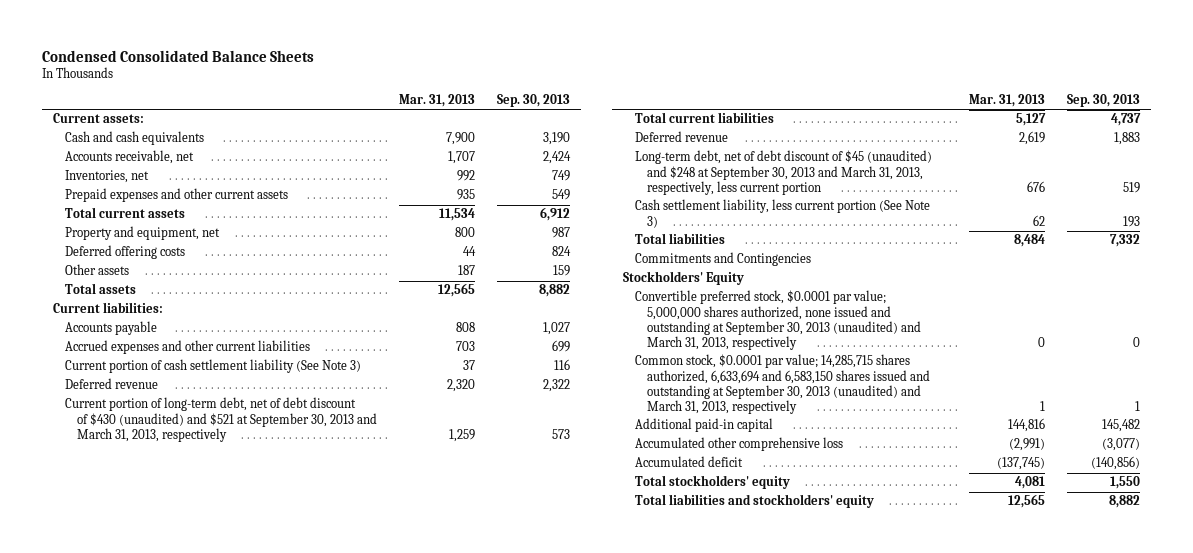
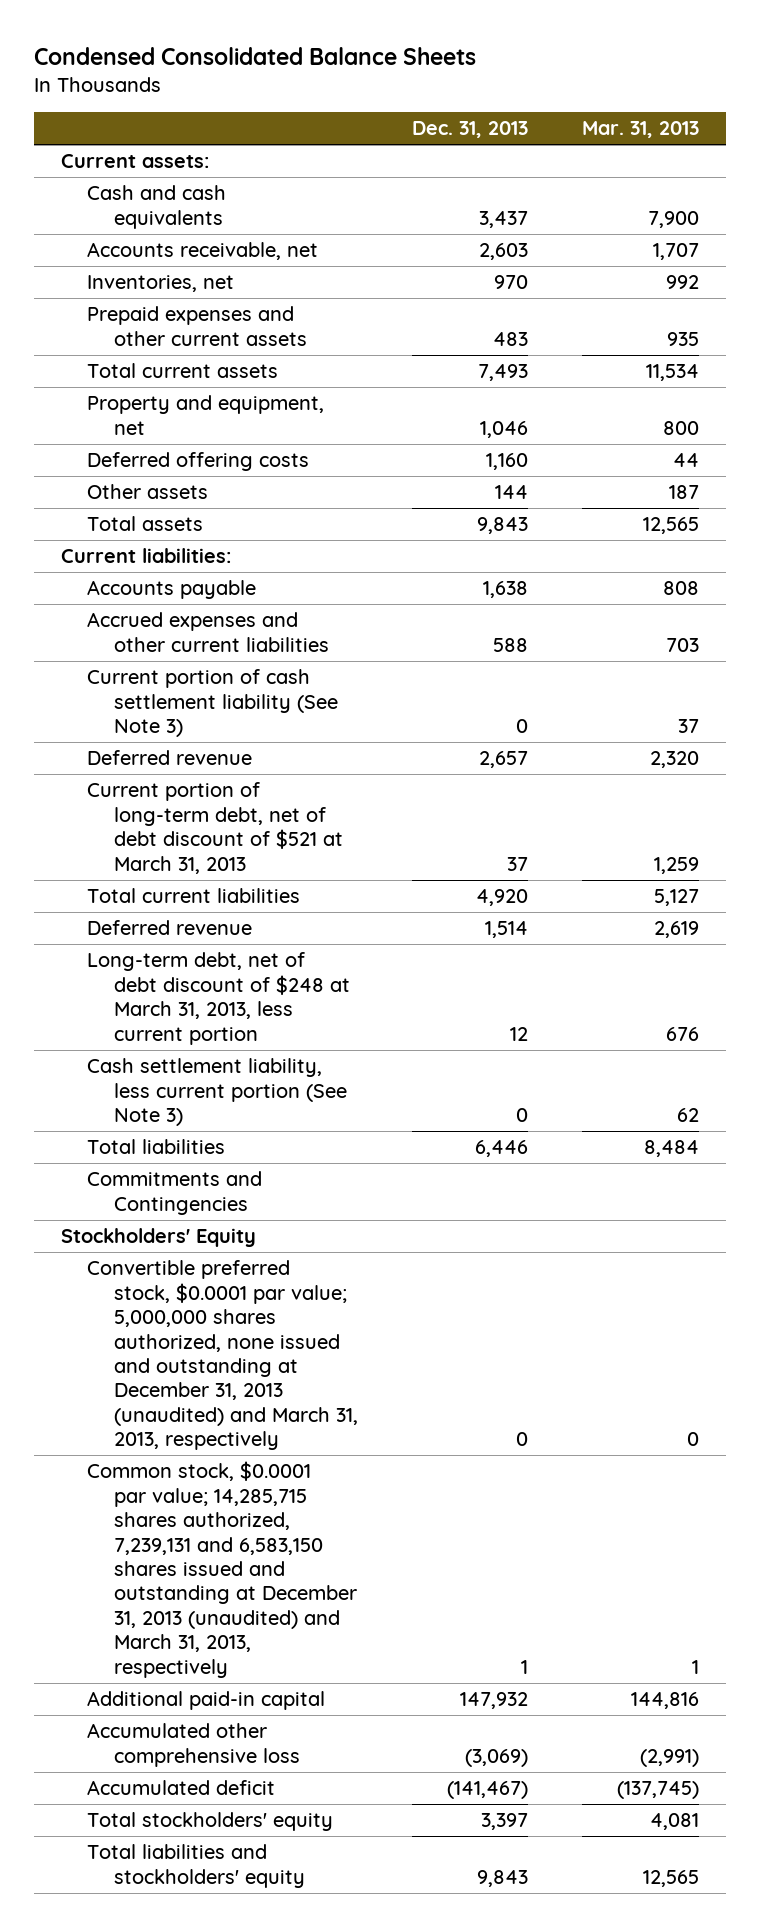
[496,94,570,108] Sep. 30, 2013 -> none
none -> [411,121,528,139] Dec. 31, 2013
[65,397,378,443] Current portion of long-term debt, net of debt discount of $430 (unaudited) and $521 at September 30, 2013 and March 31, 2013, respectively -> [87,782,343,874] Current portion of long-term debt, net of debt discount of $521 at March 31, 2013
[634,150,932,196] Long-term debt, net of debt discount of $45 (unaudited) and $248 at September 30, 2013 and March 31, 2013, respectively, less current portion -> [87,952,350,1045] Long-term debt, net of debt discount of $248 at March 31, 2013, less current portion
[634,290,921,351] Convertible preferred stock, $0.0001 par value; 5,000,000 shares authorized, none issued and outstanding at September 30, 2013 (unaudited) and March 31, 2013, respectively -> [87,1260,358,1451] Convertible preferred stock, $0.0001 par value; 5,000,000 shares authorized, none issued and outstanding at December 31, 2013 (unaudited) and March 31, 2013, respectively
[634,354,930,415] Common stock, $0.0001 par value; 14,285,715 shares authorized, 6,633,694 and 6,583,150 shares issued and outstanding at September 30, 2013 (unaudited) and March 31, 2013, respectively -> [87,1461,357,1678] Common stock, $0.0001 par value; 14,285,715 shares authorized, 7,239,131 and 6,583,150 shares issued and outstanding at December 31, 2013 (unaudited) and March 31, 2013, respectively

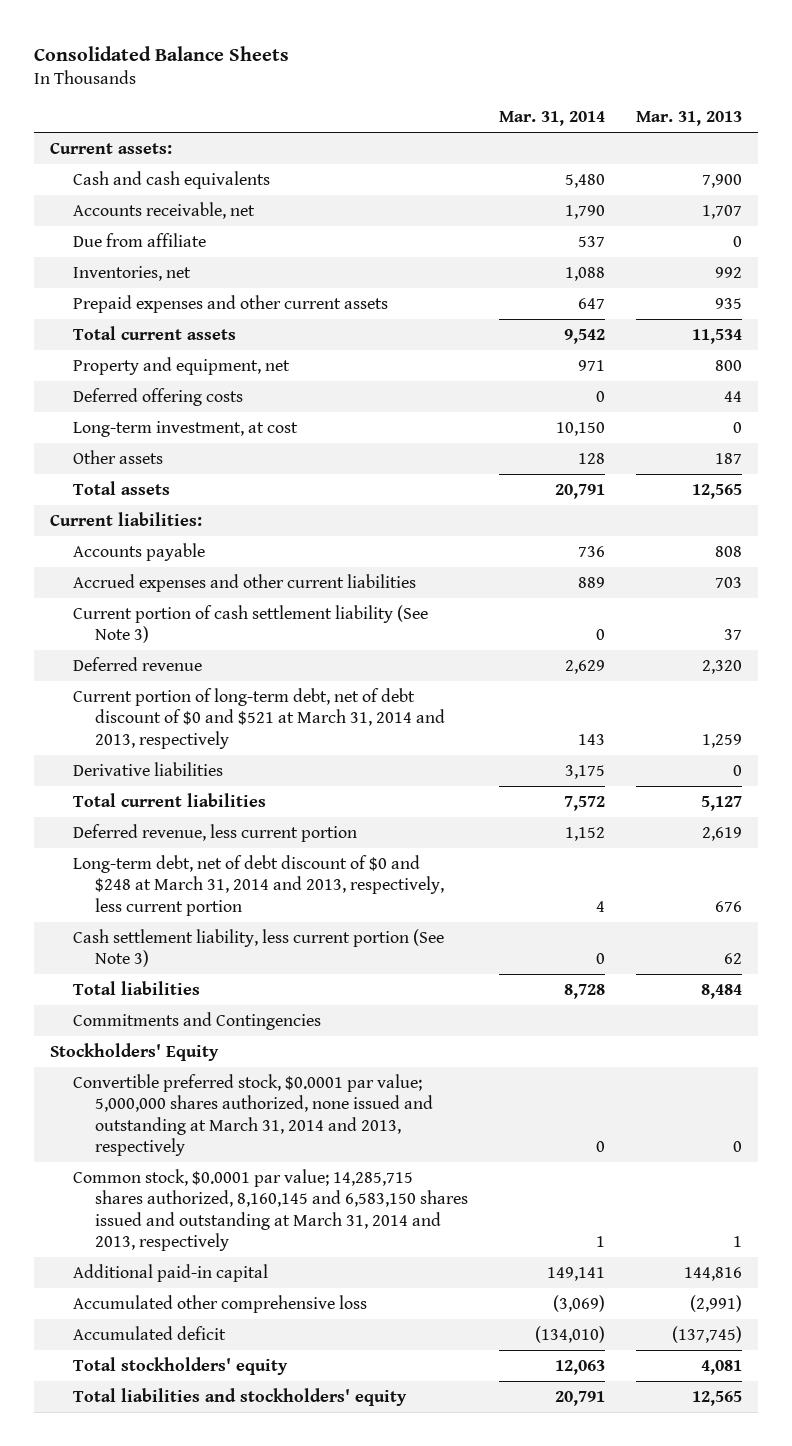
[34,47,477,66] Condensed Consolidated Balance Sheets -> [34,46,290,62] Consolidated Balance Sheets
[411,121,528,139] Dec. 31, 2013 -> none
none -> [499,111,606,127] Mar. 31, 2014
none -> [72,232,206,247] Due from affiliate
none -> [72,420,298,437] Long-term investment, at cost
[87,782,343,874] Current portion of long-term debt, net of debt discount of $521 at March 31, 2013 -> [72,687,446,749] Current portion of long-term debt, net of debt discount of $0 and $521 at March 31, 2014 and 2013, respectively
none -> [72,761,223,776] Derivative liabilities
[87,920,253,936] Deferred revenue -> [72,823,357,842] Deferred revenue, less current portion
[87,952,350,1045] Long-term debt, net of debt discount of $248 at March 31, 2013, less current portion -> [72,854,445,916] Long-term debt, net of debt discount of $0 and $248 at March 31, 2014 and 2013, respectively, less current portion
[87,1260,358,1451] Convertible preferred stock, $0.0001 par value; 5,000,000 shares authorized, none issued and outstanding at December 31, 2013 (unaudited) and March 31, 2013, respectively -> [72,1073,434,1157] Convertible preferred stock, $0.0001 par value; 5,000,000 shares authorized, none issued and outstanding at March 31, 2014 and 2013, respectively
[87,1461,357,1678] Common stock, $0.0001 par value; 14,285,715 shares authorized, 7,239,131 and 6,583,150 shares issued and outstanding at December 31, 2013 (unaudited) and March 31, 2013, respectively -> [72,1168,469,1252] Common stock, $0.0001 par value; 14,285,715 shares authorized, 8,160,145 and 6,583,150 shares issued and outstanding at March 31, 2014 and 2013, respectively

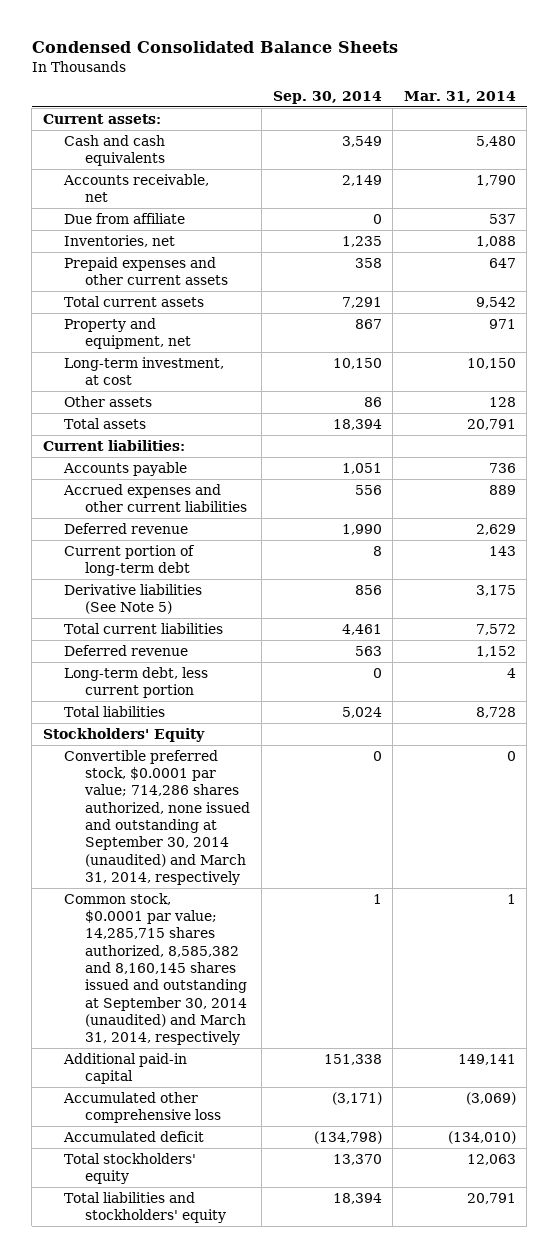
[34,46,290,62] Consolidated Balance Sheets -> [31,40,398,53] Condensed Consolidated Balance Sheets
[636,111,743,127] Mar. 31, 2013 -> none
none -> [272,90,382,104] Sep. 30, 2014
[72,387,243,406] Deferred offering costs -> none
[72,604,428,644] Current portion of cash settlement liability (See Note 3) -> none
[72,687,446,749] Current portion of long-term debt, net of debt discount of $0 and $521 at March 31, 2014 and 2013, respectively -> [64,544,196,577] Current portion of long-term debt
[72,761,223,776] Derivative liabilities -> [64,583,203,615] Derivative liabilities (See Note 5)
[72,928,444,968] Cash settlement liability, less current portion (See Note 3) -> none
[72,823,357,842] Deferred revenue, less current portion -> [64,644,189,656] Deferred revenue
[72,854,445,916] Long-term debt, net of debt discount of $0 and $248 at March 31, 2014 and 2013, respectively, less current portion -> [64,666,209,699] Long-term debt, less current portion
[72,1011,321,1030] Commitments and Contingencies -> none
[72,1073,434,1157] Convertible preferred stock, $0.0001 par value; 5,000,000 shares authorized, none issued and outstanding at March 31, 2014 and 2013, respectively -> [64,749,251,886] Convertible preferred stock, $0.0001 par value; 714,286 shares authorized, none issued and outstanding at September 30, 2014 (unaudited) and March 31, 2014, respectively
[72,1168,469,1252] Common stock, $0.0001 par value; 14,285,715 shares authorized, 8,160,145 and 6,583,150 shares issued and outstanding at March 31, 2014 and 2013, respectively -> [64,892,248,1046] Common stock, $0.0001 par value; 14,285,715 shares authorized, 8,585,382 and 8,160,145 shares issued and outstanding at September 30, 2014 (unaudited) and March 31, 2014, respectively

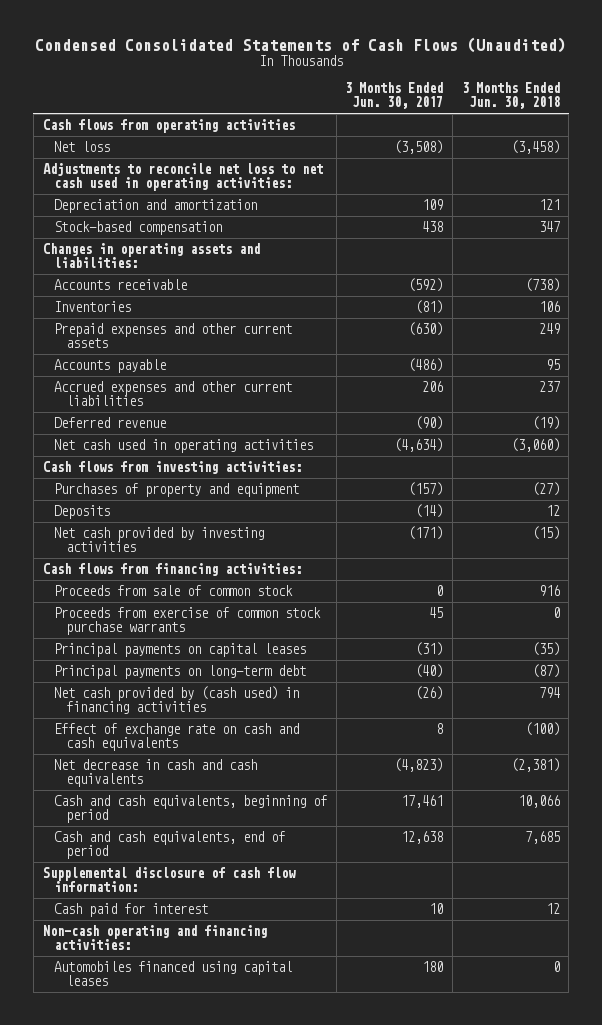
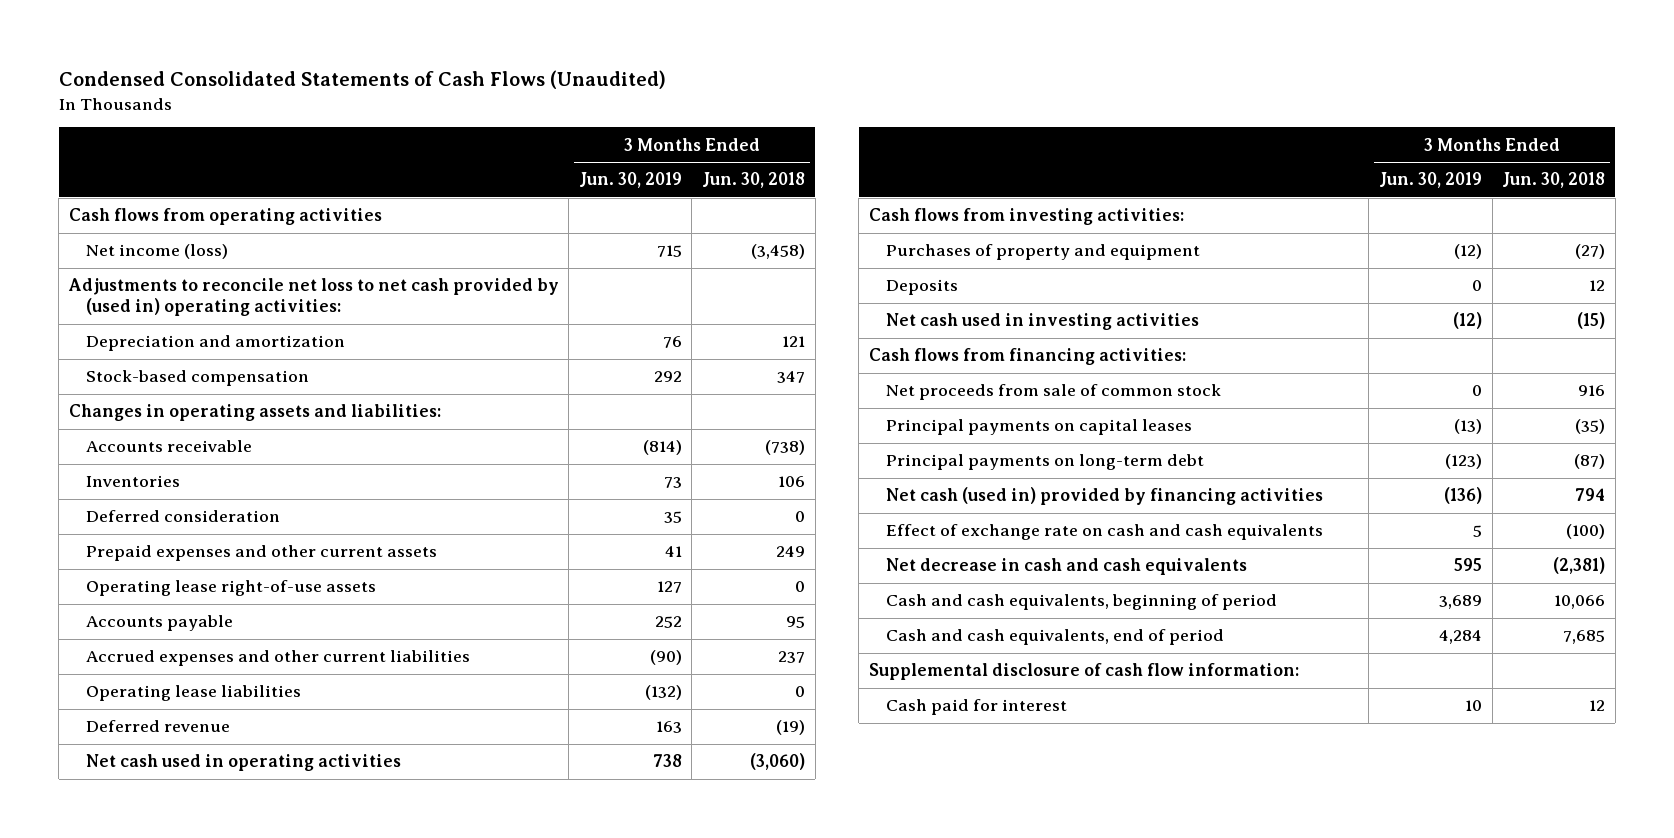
[345,81,444,110] 3 Months Ended Jun. 30, 2017 -> none
none -> [578,172,682,189] Jun. 30, 2019
[54,140,111,152] Net loss -> [85,244,228,260] Net income (loss)
[42,162,323,192] Adjustments to reconcile net loss to net cash used in operating activities: -> [67,278,559,317] Adjustments to reconcile net loss to net cash provided by (used in) operating activities:
none -> [85,510,280,523] Deferred consideration
none -> [85,580,376,597] Operating lease right-of-use assets
none -> [85,685,301,702] Operating lease liabilities
[54,526,265,553] Net cash provided by investing activities -> [885,313,1199,331] Net cash used in investing activities
[54,606,322,636] Proceeds from exercise of common stock purchase warrants -> none
[54,584,294,596] Proceeds from sale of common stock -> [885,384,1221,401] Net proceeds from sale of common stock
[54,685,300,715] Net cash provided by (cash used) in financing activities -> [885,487,1323,506] Net cash (used in) provided by financing activities
[42,924,267,951] Non-cash operating and financing activities: -> none
[54,960,293,987] Automobiles financed using capital leases -> none

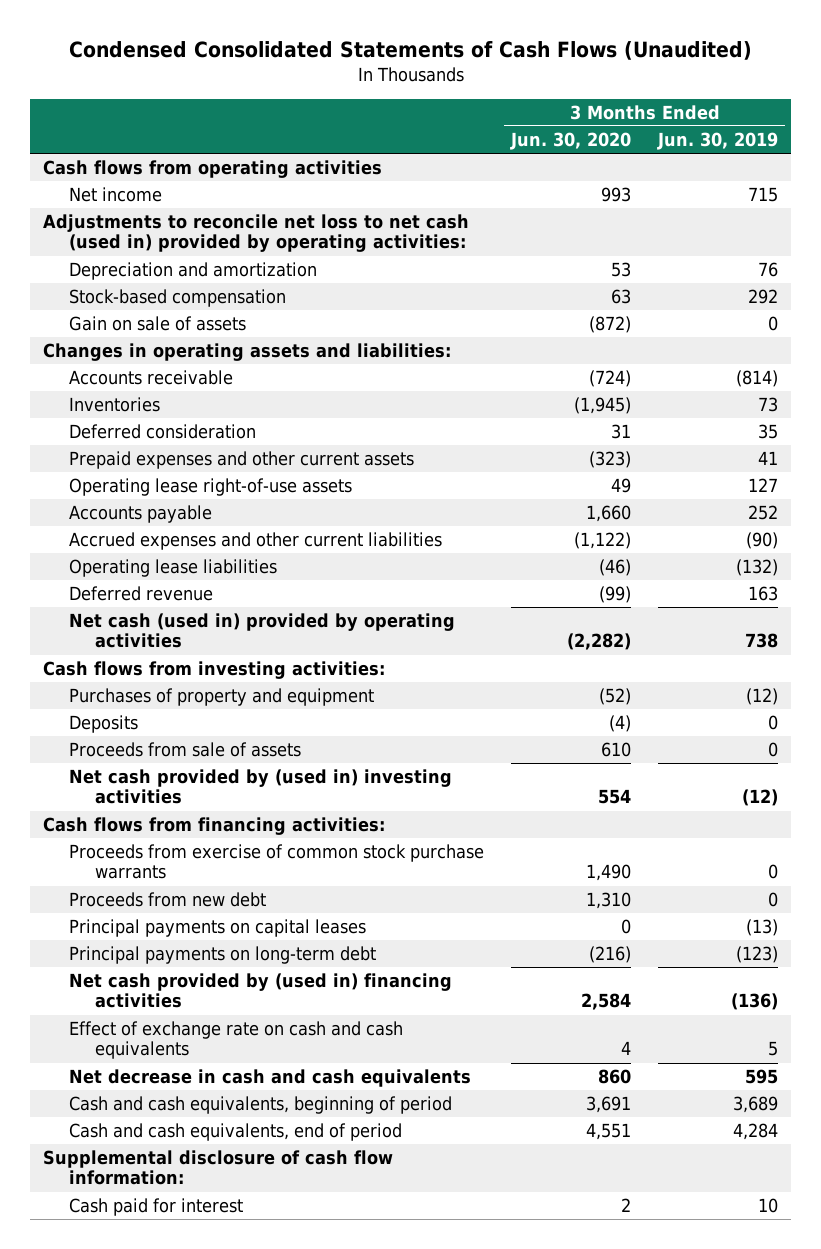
[701,172,805,189] Jun. 30, 2018 -> none
none -> [510,131,632,150] Jun. 30, 2020
[85,244,228,260] Net income (loss) -> [69,186,163,202] Net income
[67,278,559,317] Adjustments to reconcile net loss to net cash provided by (used in) operating activities: -> [43,213,470,253] Adjustments to reconcile net loss to net cash (used in) provided by operating activities:
none -> [69,315,247,331] Gain on sale of assets
[85,754,401,772] Net cash used in operating activities -> [69,612,456,649] Net cash (used in) provided by operating activities
none -> [69,741,302,757] Proceeds from sale of assets
[885,313,1199,331] Net cash used in investing activities -> [69,768,453,805] Net cash provided by (used in) investing activities
[885,384,1221,401] Net proceeds from sale of common stock -> [69,843,485,880] Proceeds from exercise of common stock purchase warrants
none -> [69,891,267,907] Proceeds from new debt
[885,487,1323,506] Net cash (used in) provided by financing activities -> [69,972,453,1009] Net cash provided by (used in) financing activities

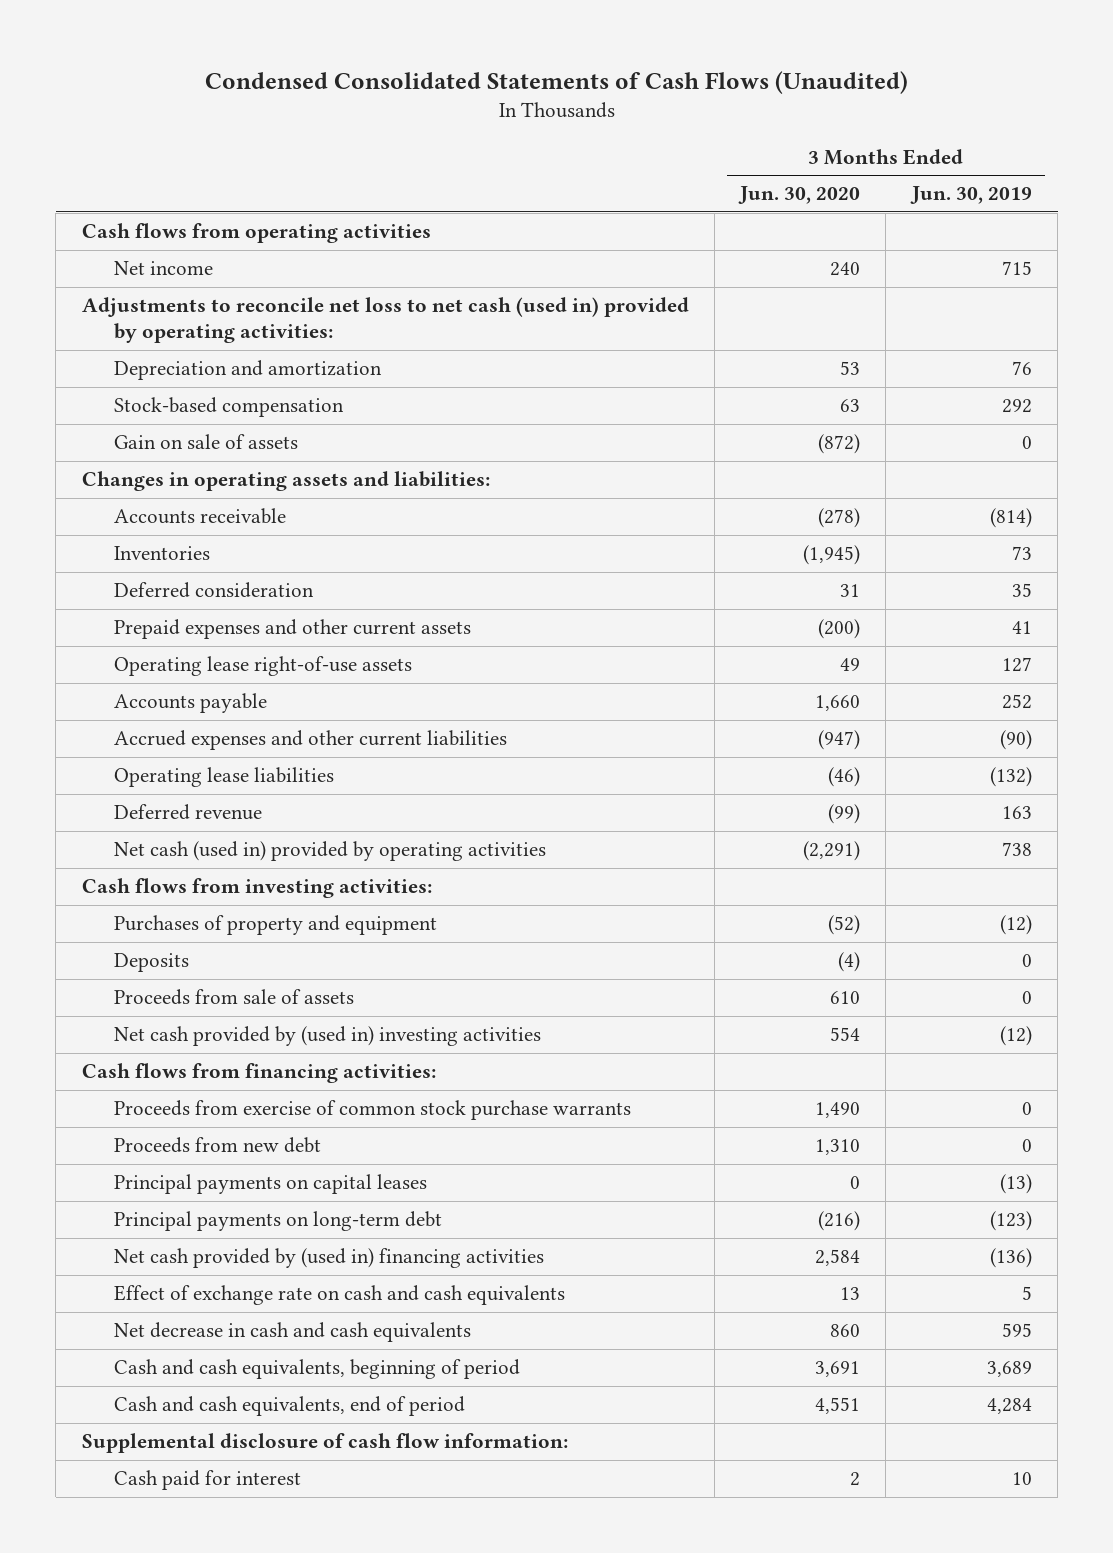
[601,186,632,202] 993 -> [830,262,861,277] 240
[589,369,632,387] (724) -> [818,508,861,529] (278)
[589,450,632,468] (323) -> [818,619,861,640] (200)
[574,531,632,549] (1,122) -> [818,730,861,751] (947)
[567,633,632,651] (2,282) -> [803,841,861,862] (2,291)
[621,1041,632,1056] 4 -> [840,1287,861,1301] 13

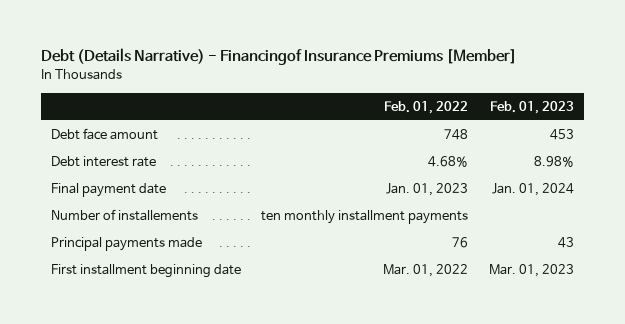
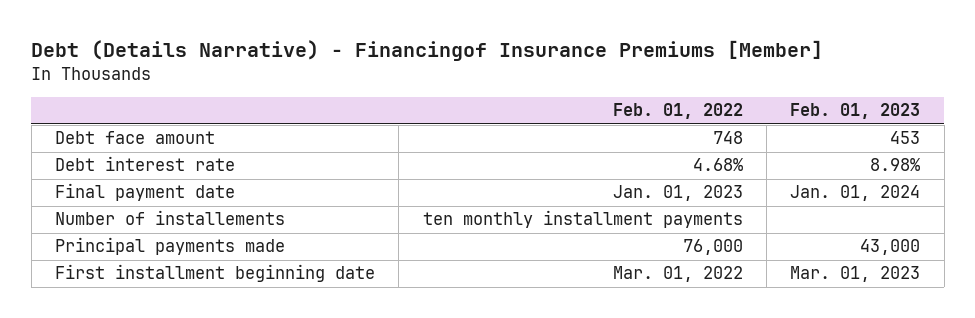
[452,237,469,249] 76 -> [682,239,743,256] 76,000
[557,237,574,249] 43 -> [860,239,921,256] 43,000

